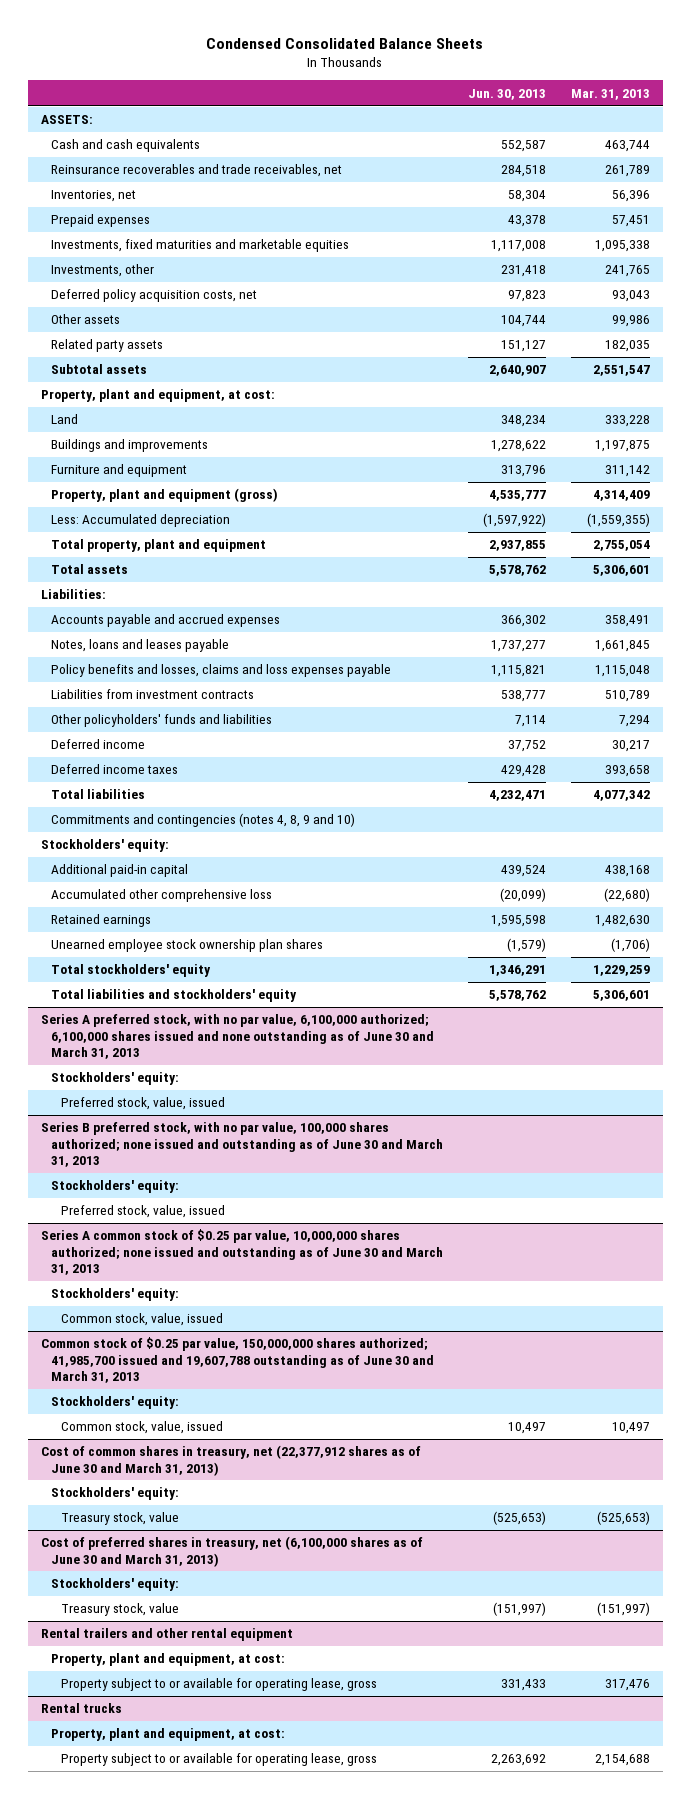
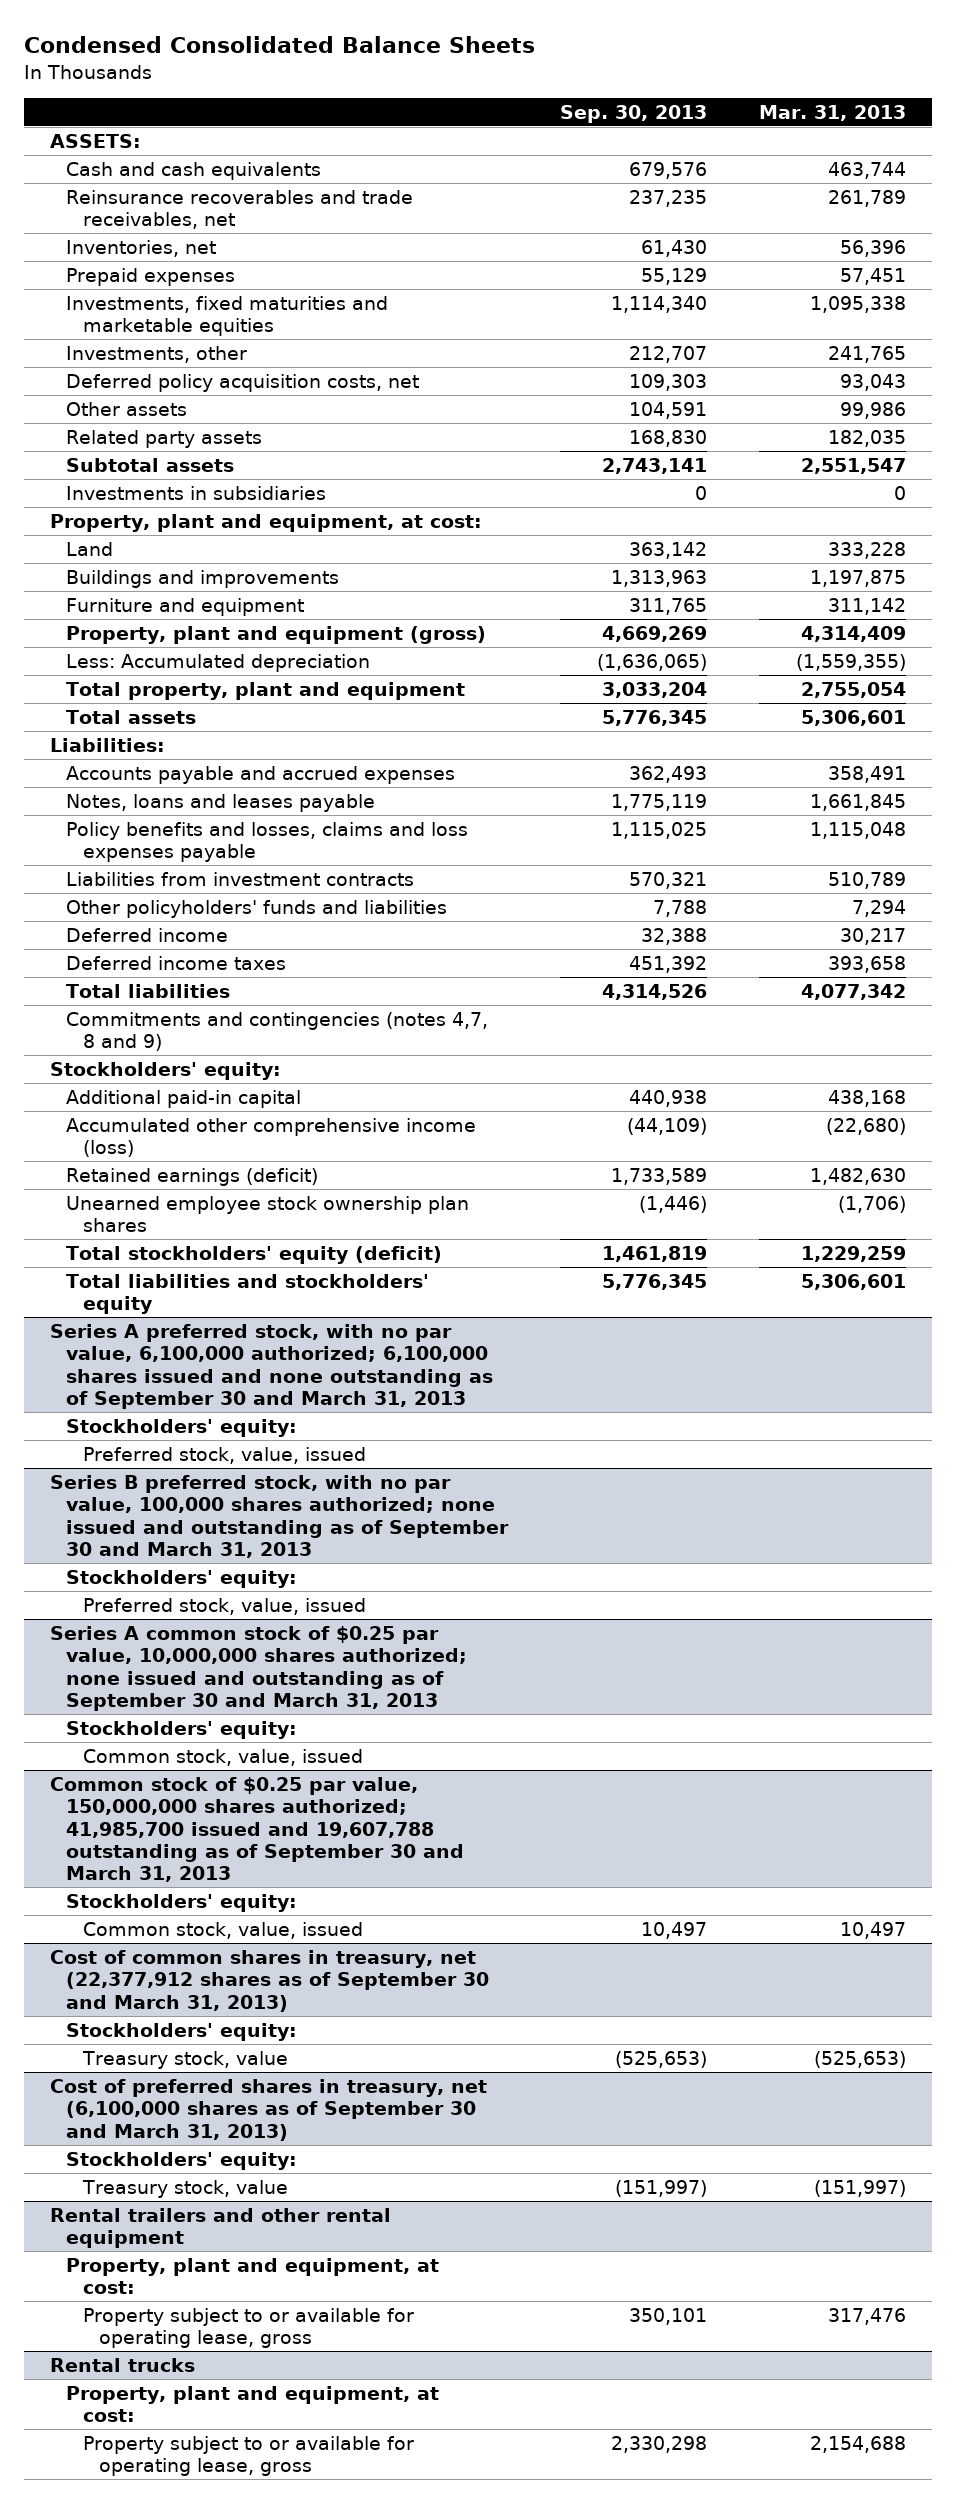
[468,88,547,100] Jun. 30, 2013 -> none
none -> [560,104,708,123] Sep. 30, 2013
none -> [66,485,327,500] Investments in subsidiaries
[51,813,356,828] Commitments and contingencies (notes 4, 8, 9 and 10) -> [66,1011,489,1052] Commitments and contingencies (notes 4,7, 8 and 9)
[51,889,273,903] Accumulated other comprehensive loss -> [66,1117,477,1158] Accumulated other comprehensive income (loss)
[51,914,152,928] Retained earnings -> [66,1167,319,1186] Retained earnings (deficit)
[51,964,212,978] Total stockholders' equity -> [66,1245,443,1264] Total stockholders' equity (deficit)
[40,1014,435,1059] Series A preferred stock, with no par value, 6,100,000 authorized; 6,100,000 shares issued and none outstanding as of June 30 and March 31, 2013 -> [50,1323,494,1409] Series A preferred stock, with no par value, 6,100,000 authorized; 6,100,000 shares issued and none outstanding as of September 30 and March 31, 2013
[40,1122,444,1167] Series B preferred stock, with no par value, 100,000 shares authorized; none issued and outstanding as of June 30 and March 31, 2013 -> [50,1474,510,1558] Series B preferred stock, with no par value, 100,000 shares authorized; none issued and outstanding as of September 30 and March 31, 2013
[40,1229,444,1275] Series A common stock of $0.25 par value, 10,000,000 shares authorized; none issued and outstanding as of June 30 and March 31, 2013 -> [50,1625,468,1711] Series A common stock of $0.25 par value, 10,000,000 shares authorized; none issued and outstanding as of September 30 and March 31, 2013
[40,1337,435,1383] Common stock of $0.25 par value, 150,000,000 shares authorized; 41,985,700 issued and 19,607,788 outstanding as of June 30 and March 31, 2013 -> [50,1776,465,1883] Common stock of $0.25 par value, 150,000,000 shares authorized; 41,985,700 issued and 19,607,788 outstanding as of September 30 and March 31, 2013
[40,1445,421,1476] Cost of common shares in treasury, net (22,377,912 shares as of June 30 and March 31, 2013) -> [50,1949,490,2012] Cost of common shares in treasury, net (22,377,912 shares as of September 30 and March 31, 2013)
[40,1536,423,1567] Cost of preferred shares in treasury, net (6,100,000 shares as of June 30 and March 31, 2013) -> [50,2078,488,2141] Cost of preferred shares in treasury, net (6,100,000 shares as of September 30 and March 31, 2013)

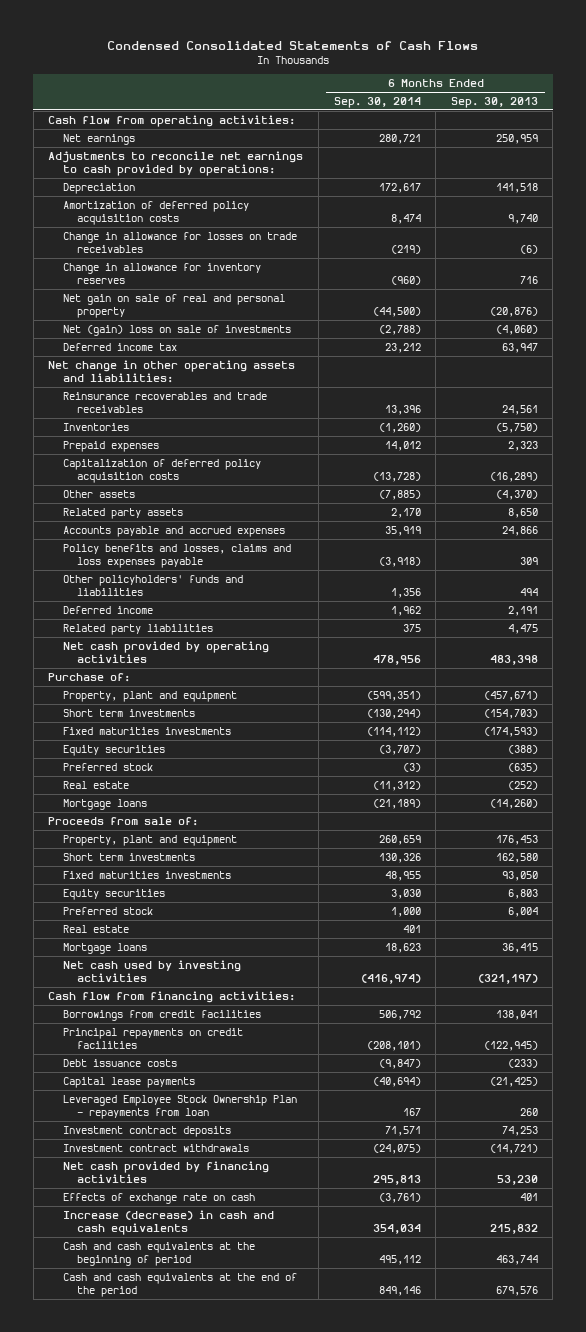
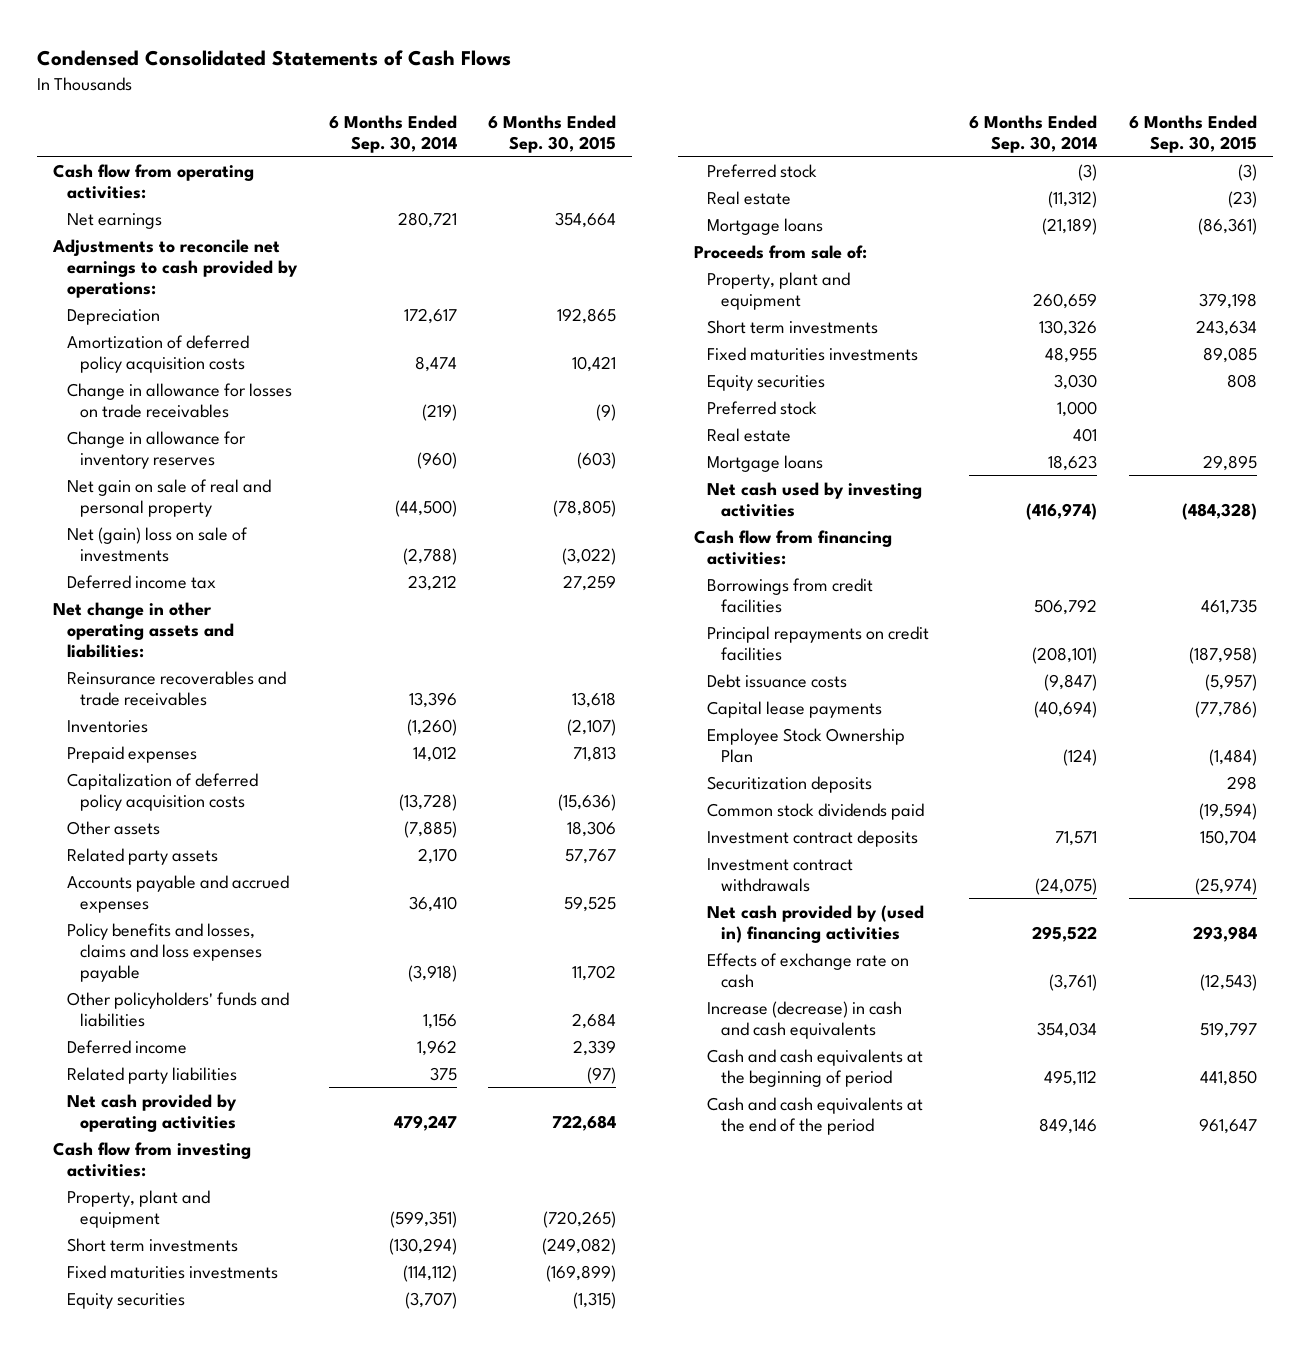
[450,96,538,108] Sep. 30, 2013 -> none
none -> [488,114,617,153] 6 Months Ended Sep. 30, 2015
[384,525,421,536] 35,919 -> [408,895,457,912] 36,410
[390,588,421,599] 1,356 -> [422,1013,457,1029] 1,156
[48,672,131,682] Purchase of: -> none
[372,655,421,666] 478,956 -> [393,1114,457,1131] 479,247
none -> [52,1141,251,1177] Cash flow from investing activities:
[62,1094,297,1120] Leveraged Employee Stock Ownership Plan - repayments from loan -> [707,727,906,763] Employee Stock Ownership Plan
[402,1108,421,1117] 167 -> [1063,748,1098,766] (124)
none -> [707,775,873,793] Securitization deposits
none -> [707,802,925,820] Common stock dividends paid
[62,1160,269,1184] Net cash provided by financing activities -> [707,904,925,943] Net cash provided by (used in) financing activities
[372,1175,421,1186] 295,813 -> [1032,925,1098,942] 295,522

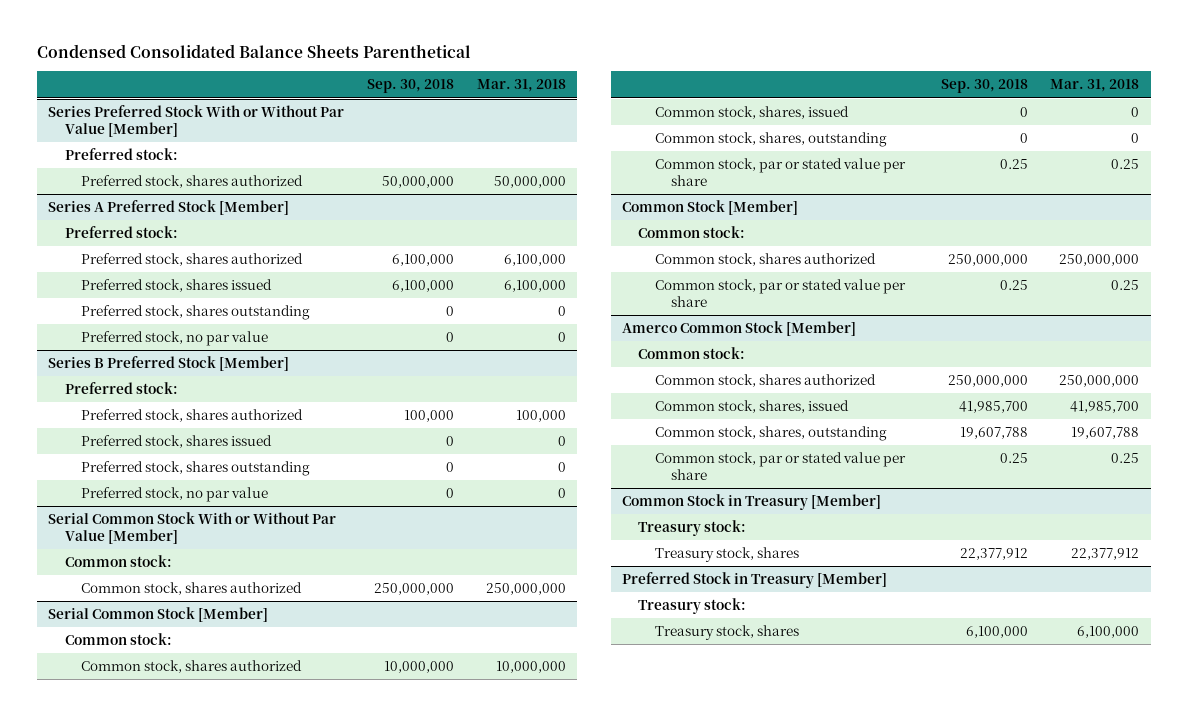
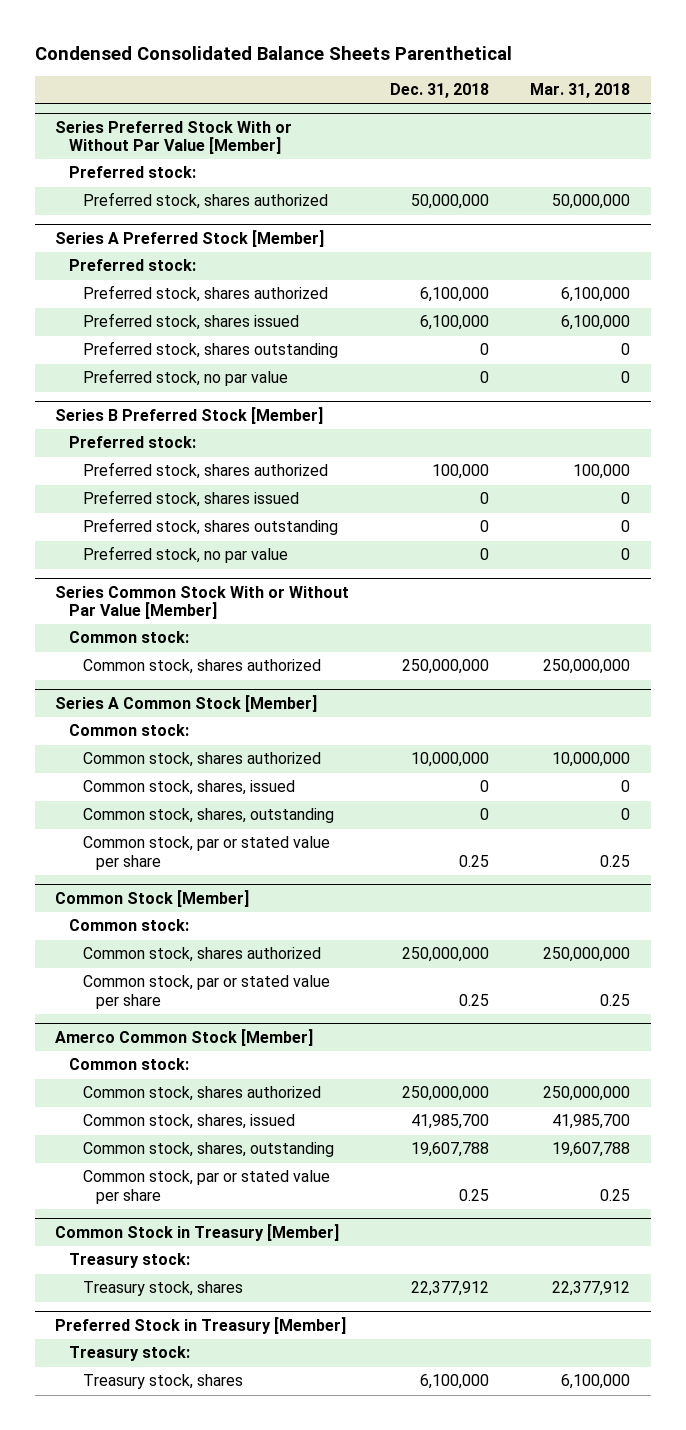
[367,79,455,94] Sep. 30, 2018 -> none
none -> [390,83,490,99] Dec. 31, 2018
[48,512,337,544] Serial Common Stock With or Without Par Value [Member] -> [55,585,350,620] Series Common Stock With or Without Par Value [Member]
[48,607,269,623] Serial Common Stock [Member] -> [55,694,318,712] Series A Common Stock [Member]

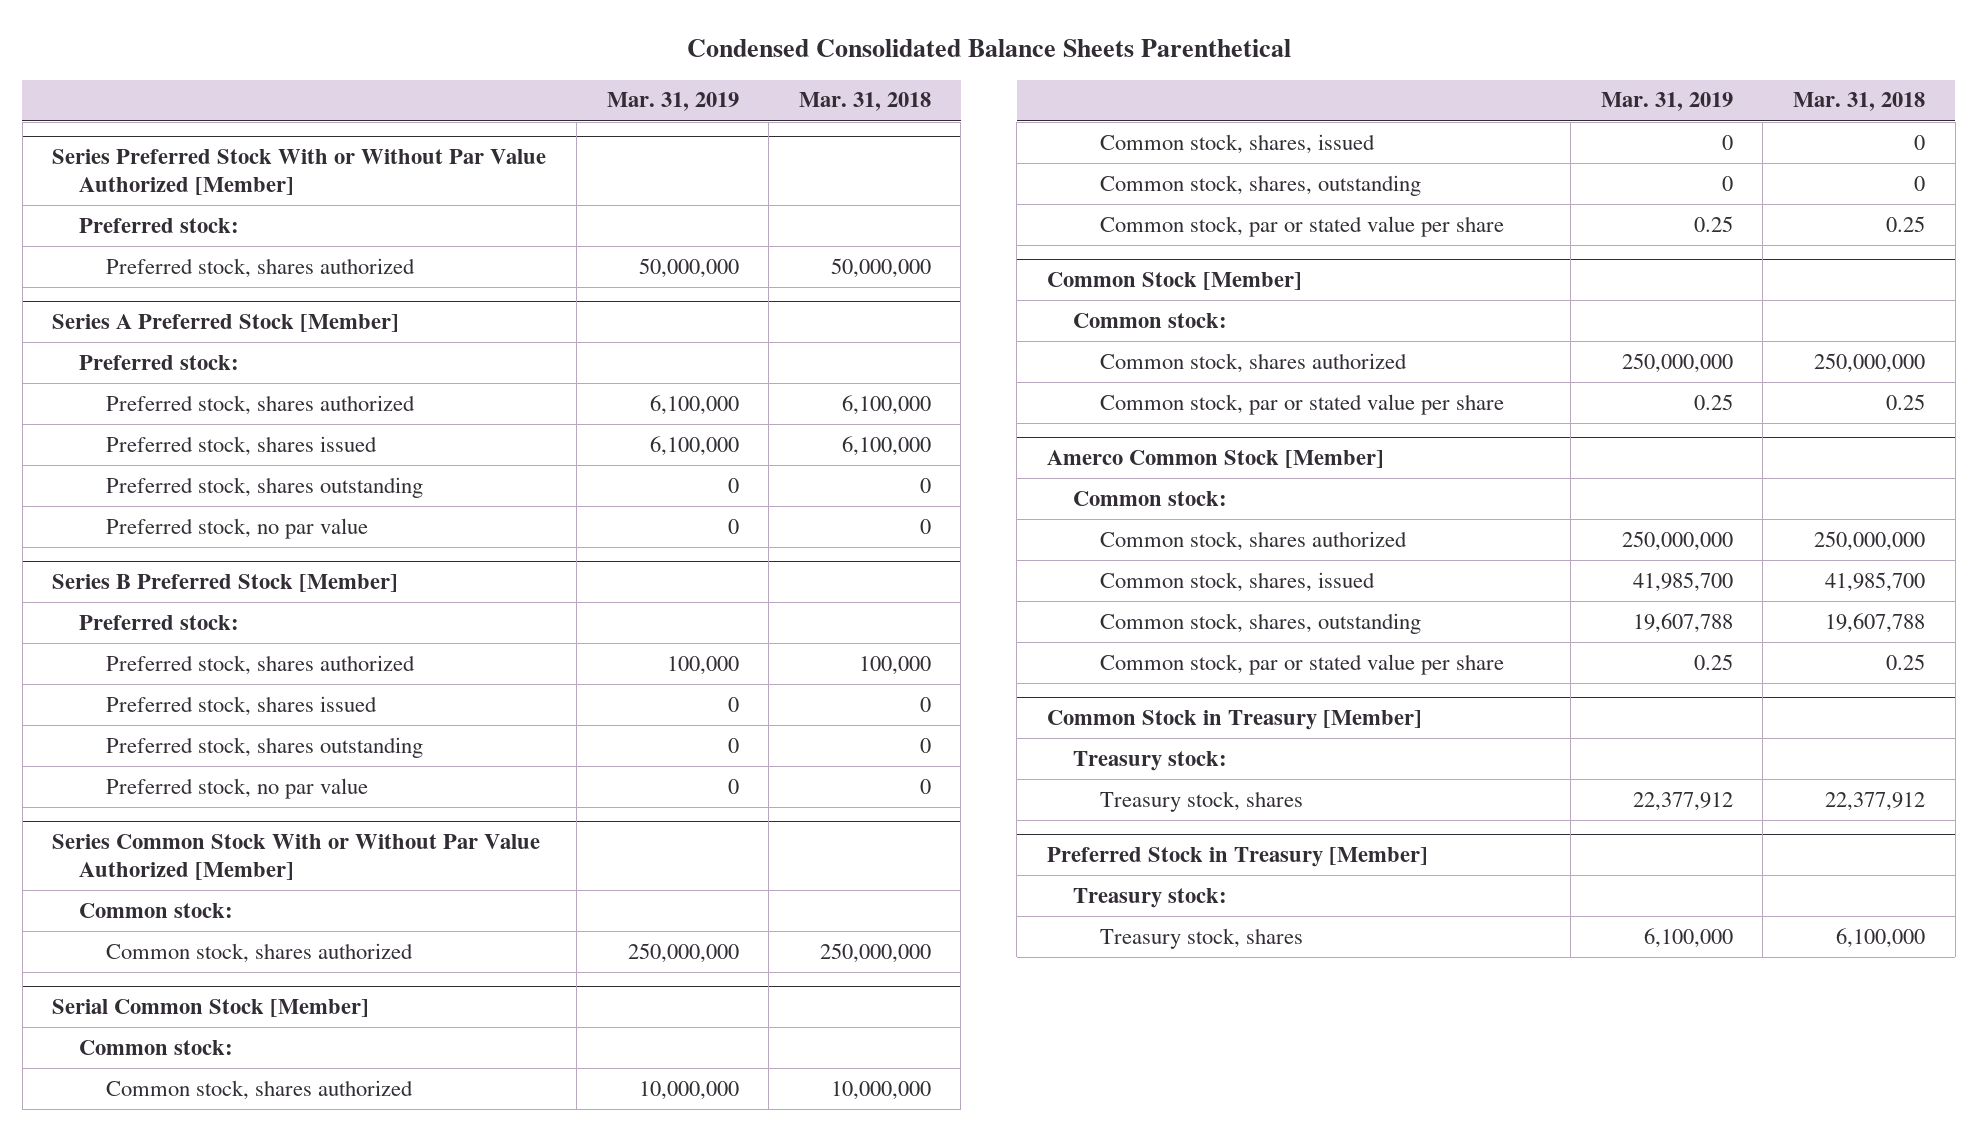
[390,83,490,99] Dec. 31, 2018 -> none
none -> [606,92,739,112] Mar. 31, 2019
[55,120,293,155] Series Preferred Stock With or Without Par Value [Member] -> [52,148,547,196] Series Preferred Stock With or Without Par Value Authorized [Member]
[55,585,350,620] Series Common Stock With or Without Par Value [Member] -> [52,833,541,881] Series Common Stock With or Without Par Value Authorized [Member]
[55,694,318,712] Series A Common Stock [Member] -> [52,998,370,1017] Serial Common Stock [Member]

